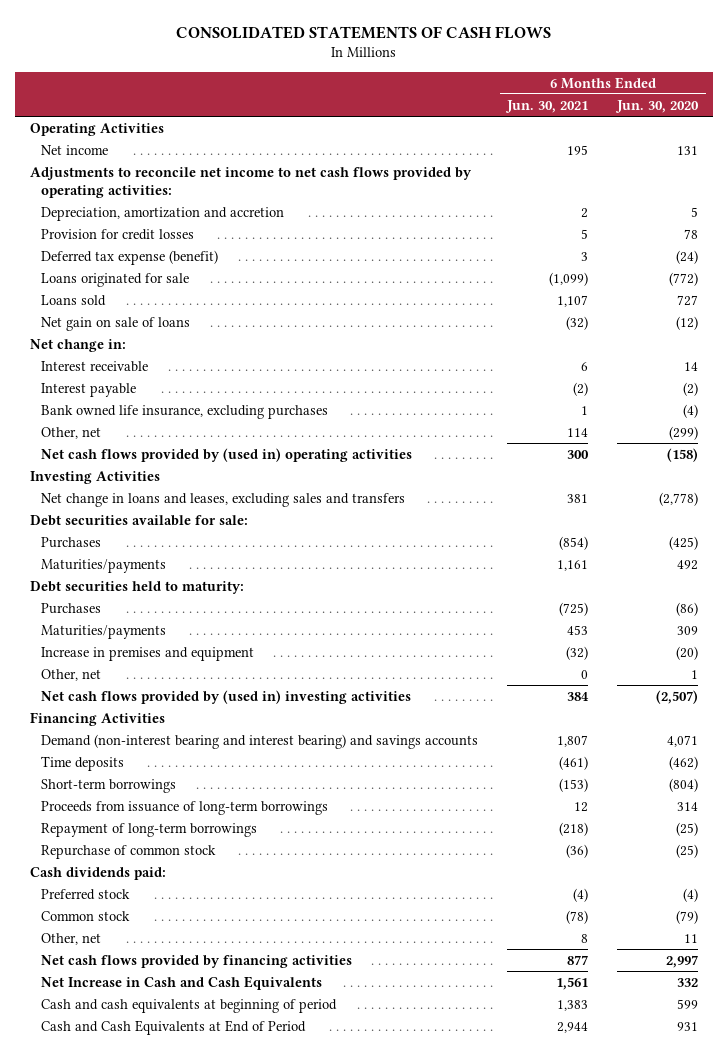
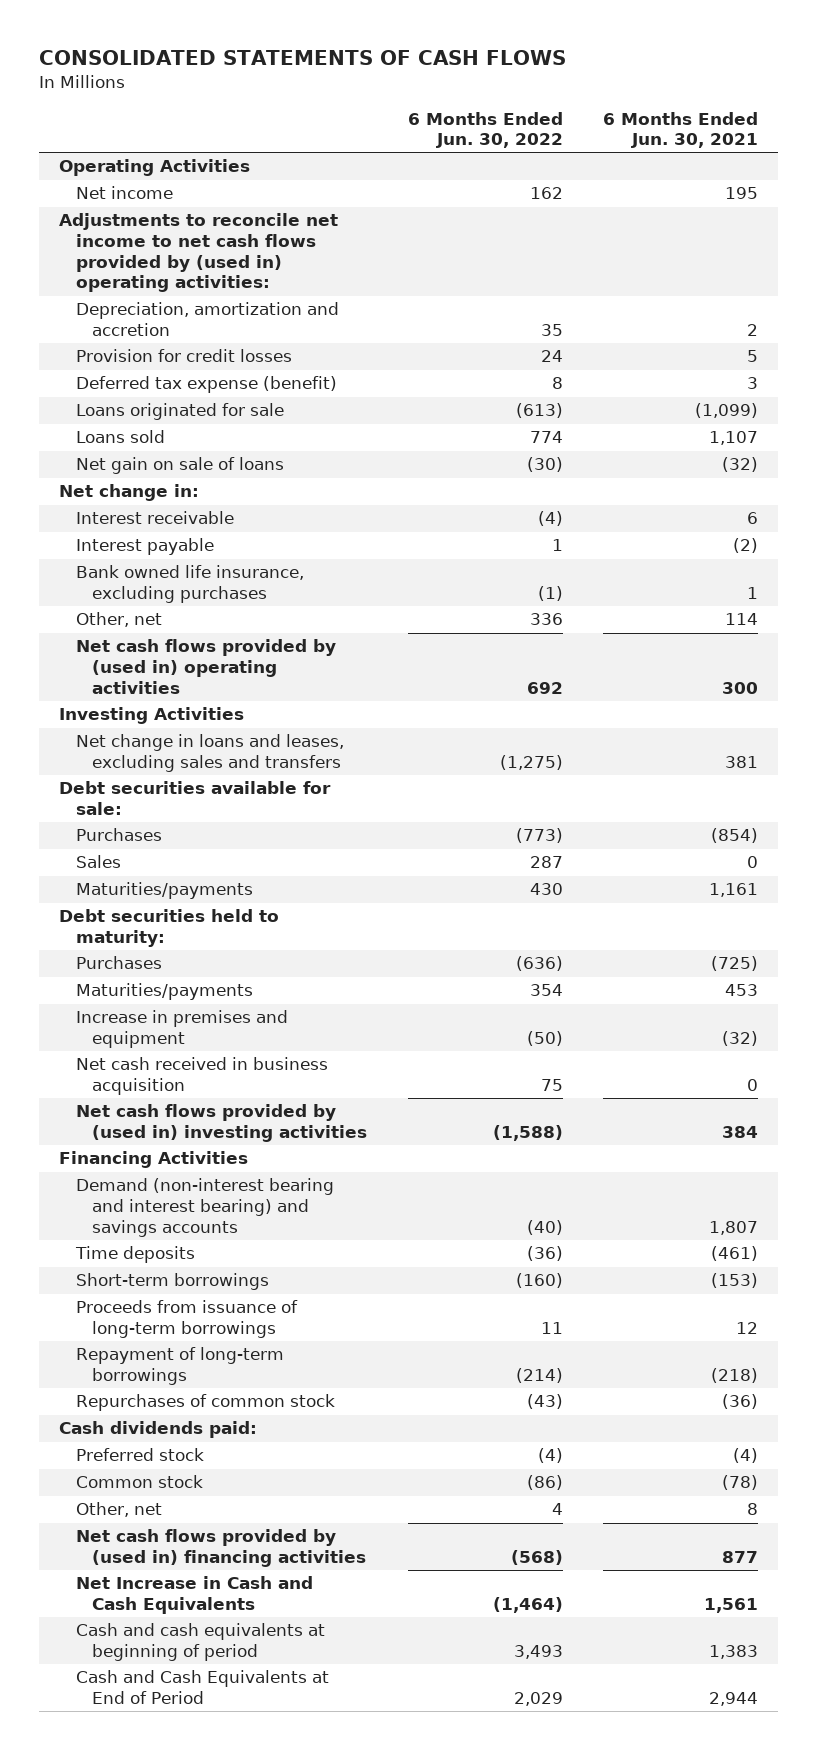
[615,99,700,113] Jun. 30, 2020 -> none
none -> [407,111,563,149] 6 Months Ended Jun. 30, 2022
[29,166,472,198] Adjustments to reconcile net income to net cash flows provided by operating activities: -> [59,213,339,293] Adjustments to reconcile net income to net cash flows provided by (used in) operating activities:
none -> [75,855,121,869] Sales
[41,668,102,681] Other, net -> none
none -> [75,1057,328,1096] Net cash received in business acquisition
[41,844,217,859] Repurchase of common stock -> [75,1394,335,1412] Repurchases of common stock
[41,954,353,968] Net cash flows provided by financing activities -> [75,1529,367,1568] Net cash flows provided by (used in) financing activities

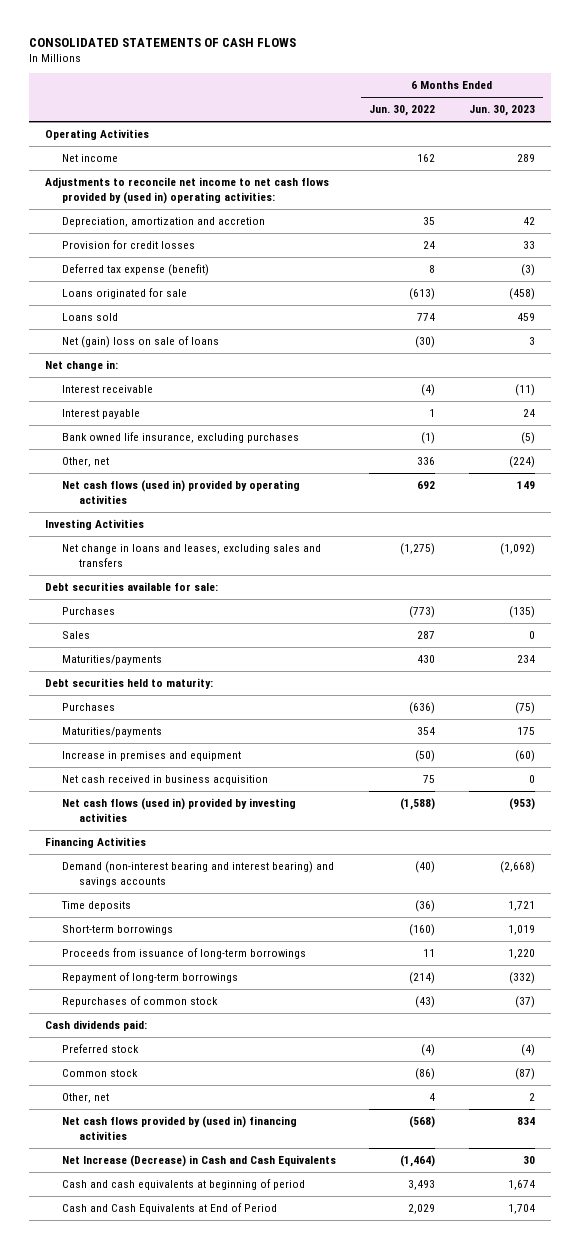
[603,111,759,149] 6 Months Ended Jun. 30, 2021 -> none
none -> [468,105,535,117] Jun. 30, 2023
[75,457,284,475] Net gain on sale of loans -> [62,335,220,348] Net (gain) loss on sale of loans
[75,639,336,694] Net cash flows provided by (used in) operating activities -> [62,479,301,504] Net cash flows (used in) provided by operating activities
[75,1104,368,1143] Net cash flows provided by (used in) investing activities -> [62,797,297,822] Net cash flows (used in) provided by investing activities
[75,1576,313,1615] Net Increase in Cash and Cash Equivalents -> [62,1154,337,1167] Net Increase (Decrease) in Cash and Cash Equivalents

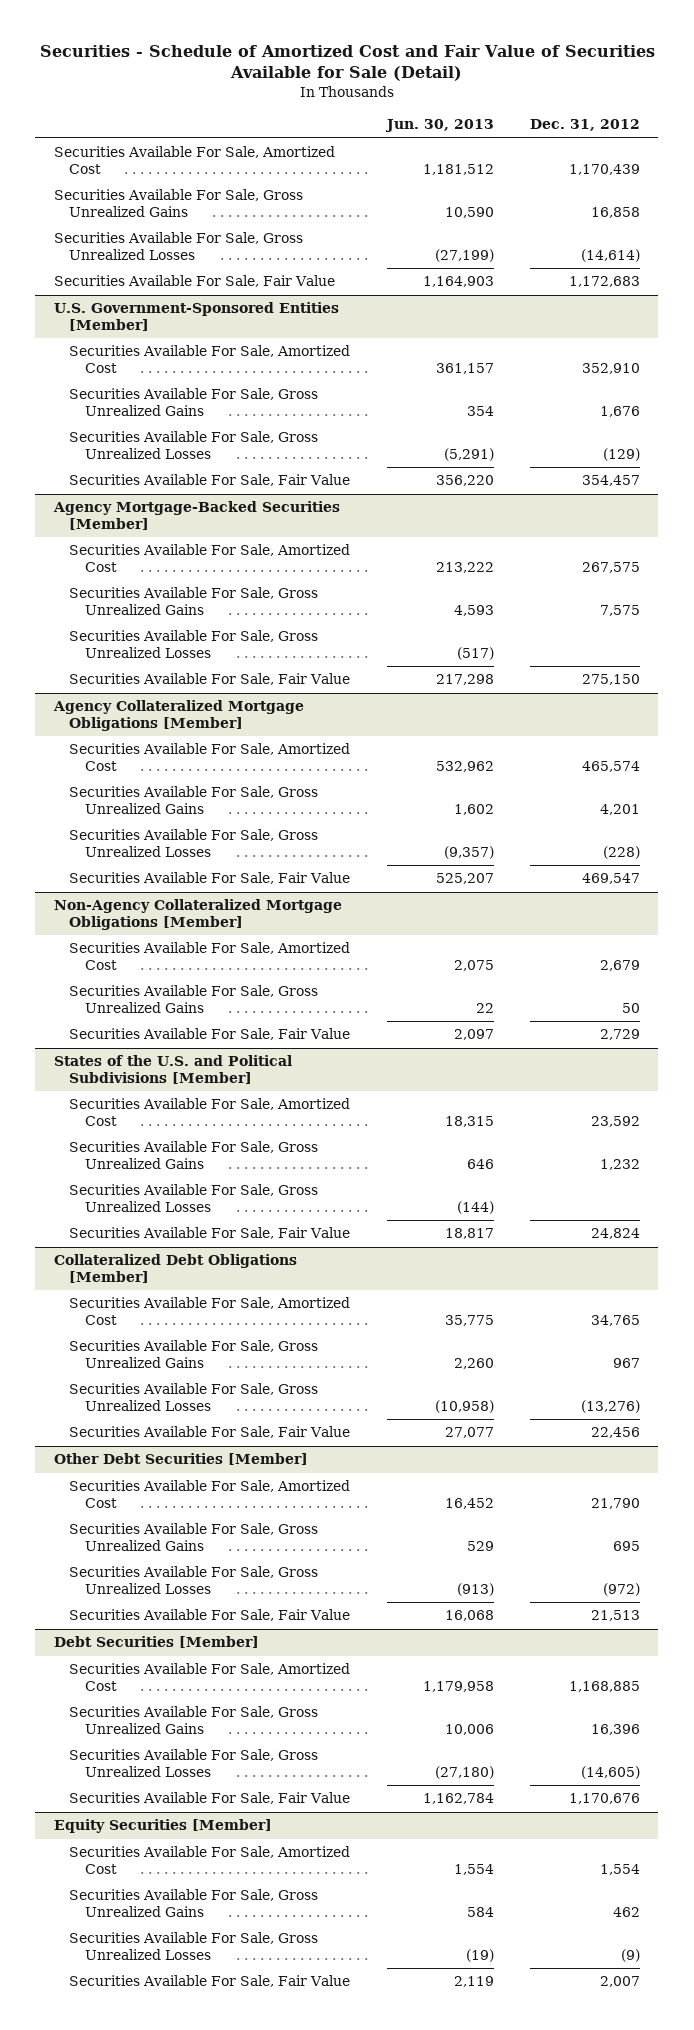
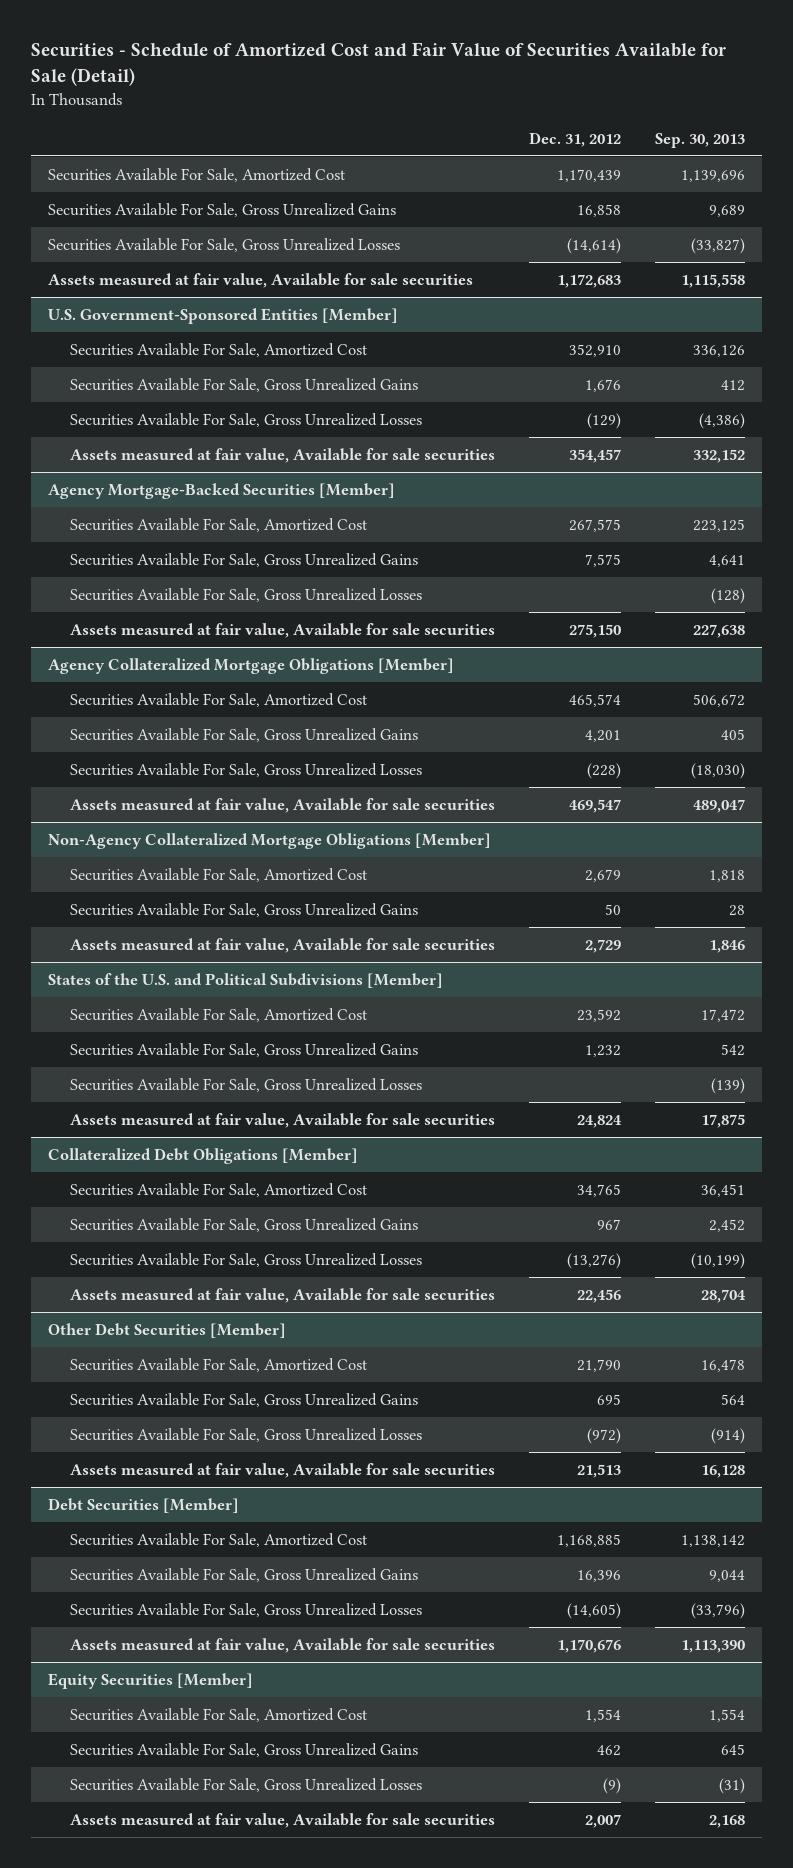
[384,119,494,133] Jun. 30, 2013 -> none
none -> [655,132,746,148] Sep. 30, 2013
[53,275,335,288] Securities Available For Sale, Fair Value -> [47,272,473,288] Assets measured at fair value, Available for sale securities
[69,474,351,487] Securities Available For Sale, Fair Value -> [70,447,496,463] Assets measured at fair value, Available for sale securities
[69,673,351,686] Securities Available For Sale, Fair Value -> [70,622,496,638] Assets measured at fair value, Available for sale securities
[69,872,351,885] Securities Available For Sale, Fair Value -> [70,797,496,813] Assets measured at fair value, Available for sale securities
[69,1028,351,1041] Securities Available For Sale, Fair Value -> [70,937,496,953] Assets measured at fair value, Available for sale securities
[69,1227,351,1240] Securities Available For Sale, Fair Value -> [70,1112,496,1128] Assets measured at fair value, Available for sale securities
[69,1426,351,1439] Securities Available For Sale, Fair Value -> [70,1287,496,1303] Assets measured at fair value, Available for sale securities
[69,1609,351,1622] Securities Available For Sale, Fair Value -> [70,1462,496,1478] Assets measured at fair value, Available for sale securities
[69,1792,351,1805] Securities Available For Sale, Fair Value -> [70,1637,496,1653] Assets measured at fair value, Available for sale securities
[69,1975,351,1988] Securities Available For Sale, Fair Value -> [70,1812,496,1828] Assets measured at fair value, Available for sale securities

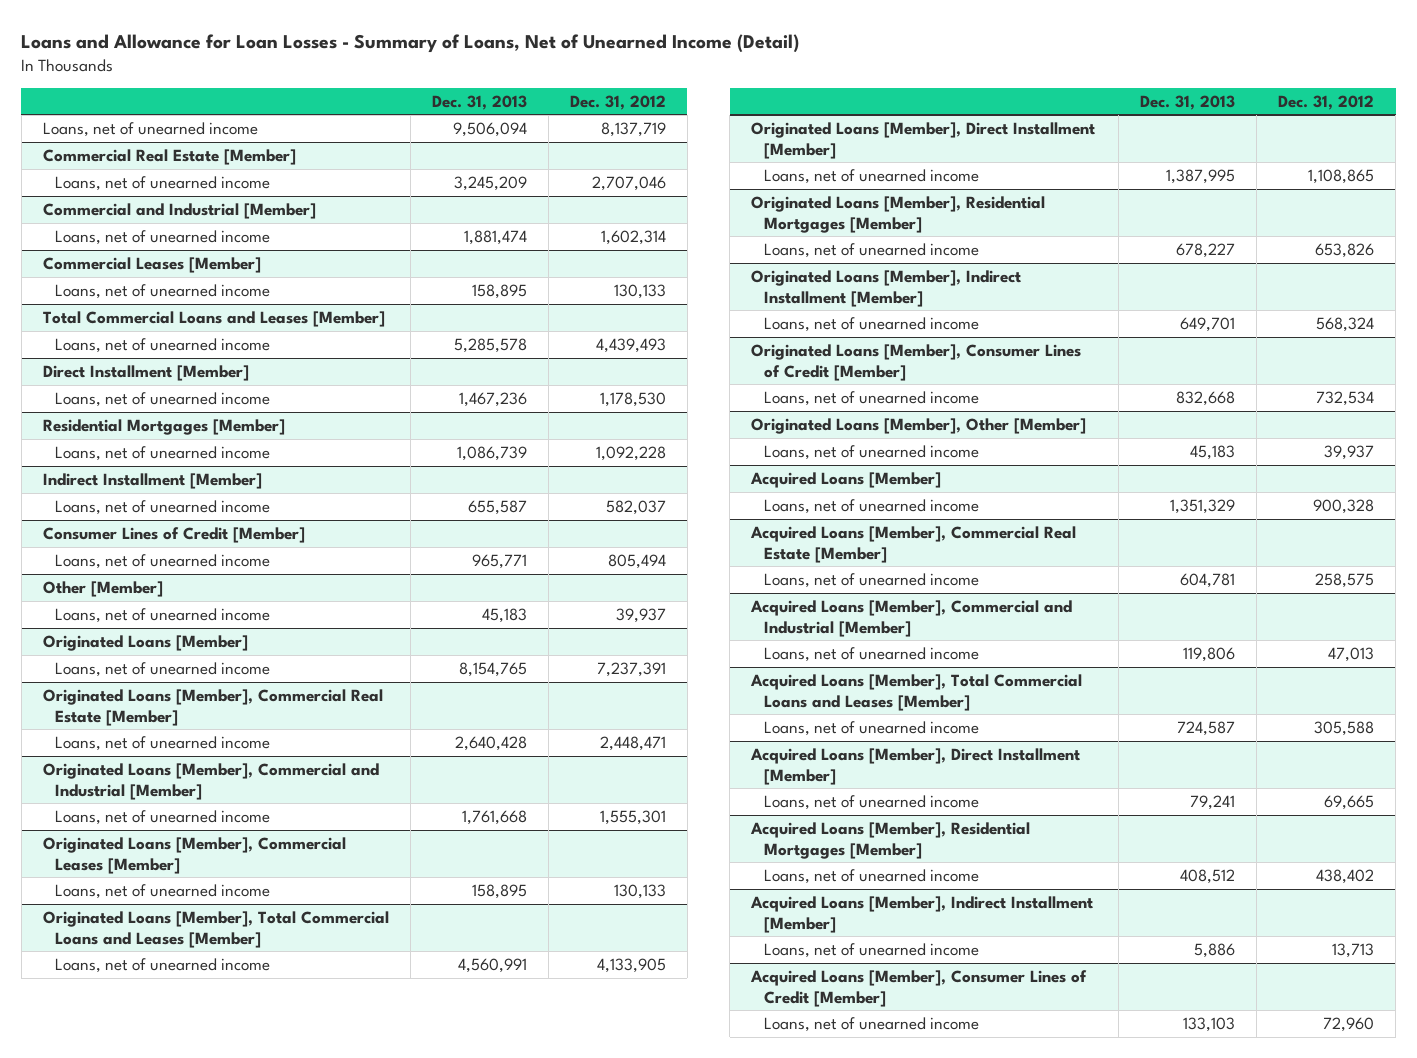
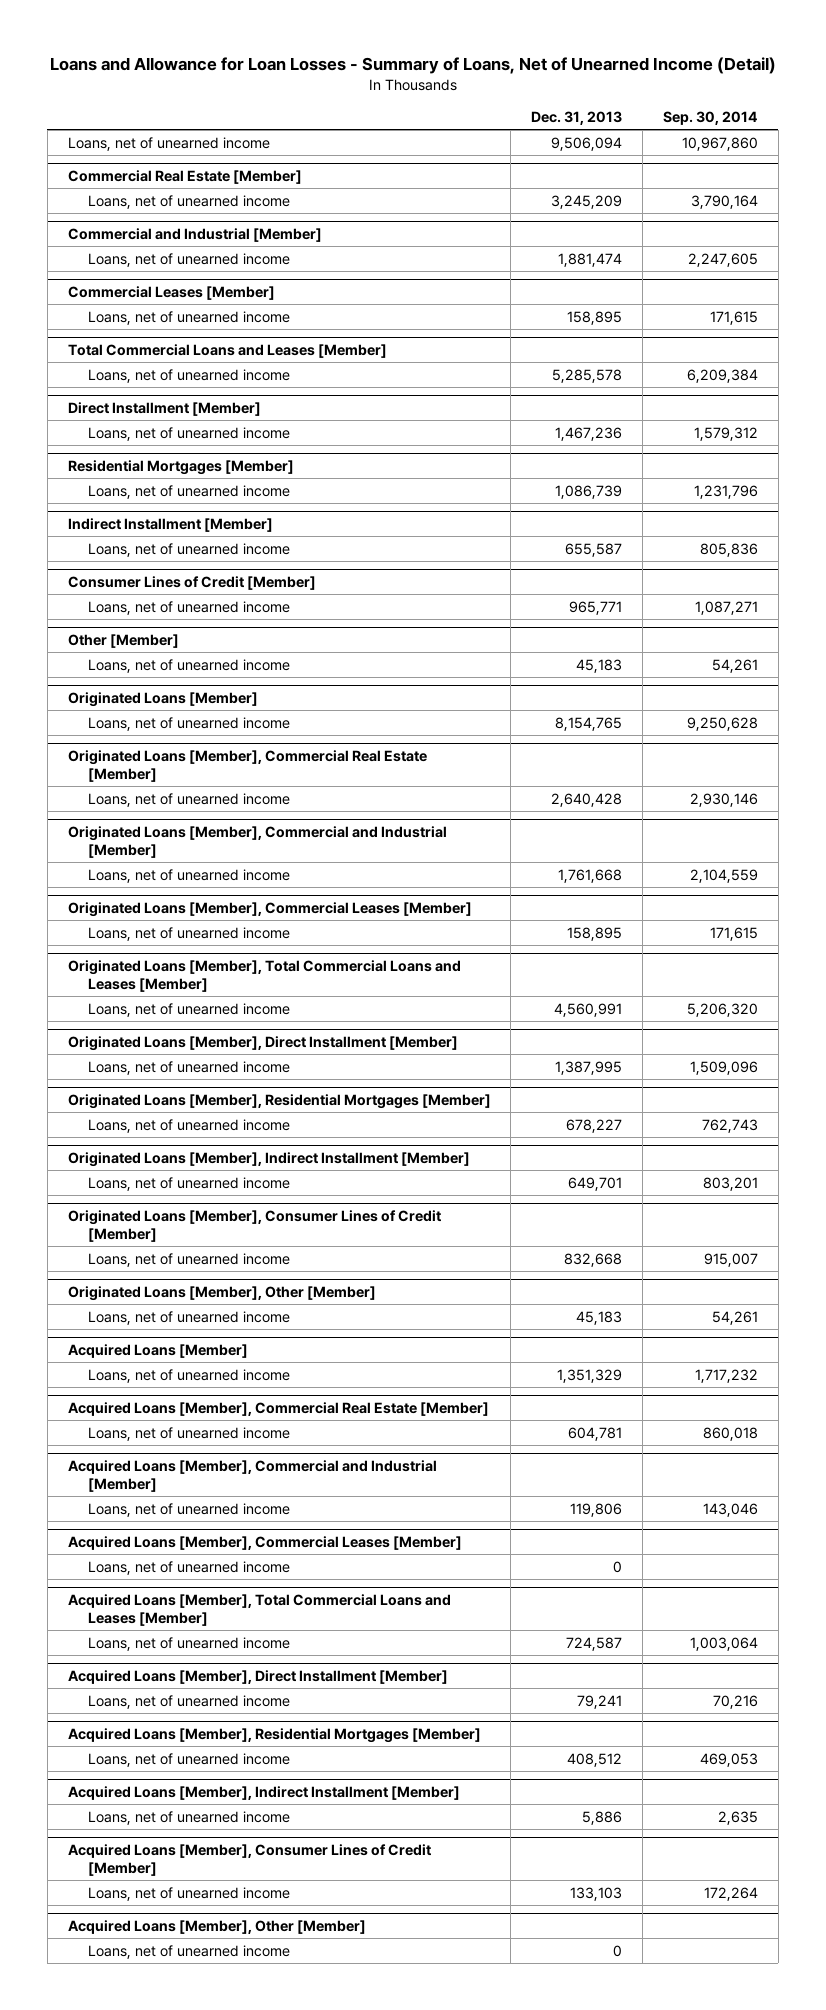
[569,94,666,110] Dec. 31, 2012 -> none
none -> [662,111,758,126] Sep. 30, 2014
none -> [67,1536,462,1551] Acquired Loans [Member], Commercial Leases [Member]
none -> [88,1560,291,1575] Loans, net of unearned income
none -> [67,1920,366,1935] Acquired Loans [Member], Other [Member]
none -> [88,1944,291,1959] Loans, net of unearned income

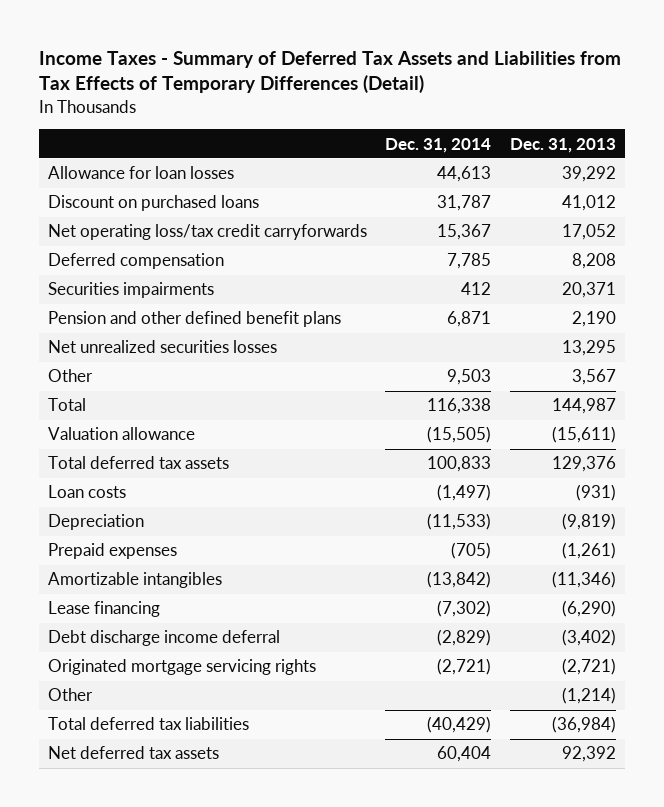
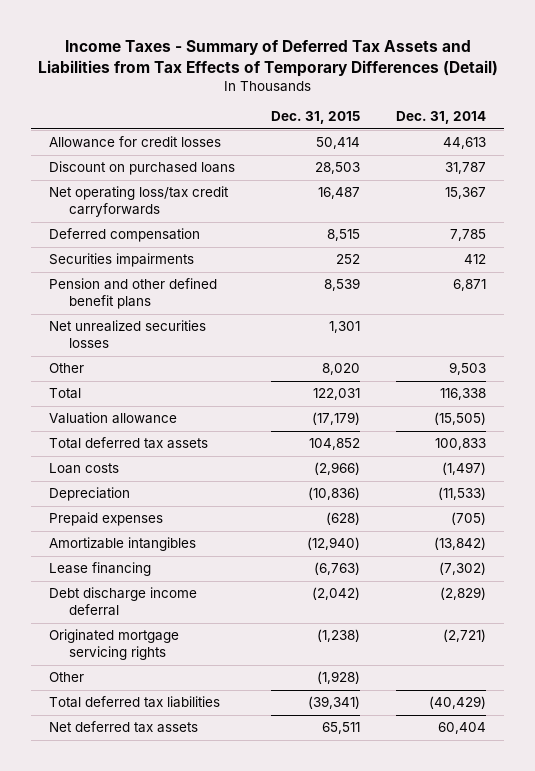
[509,137,616,153] Dec. 31, 2013 -> none
none -> [271,111,361,125] Dec. 31, 2015
[48,166,235,180] Allowance for loan losses -> [49,136,222,149] Allowance for credit losses

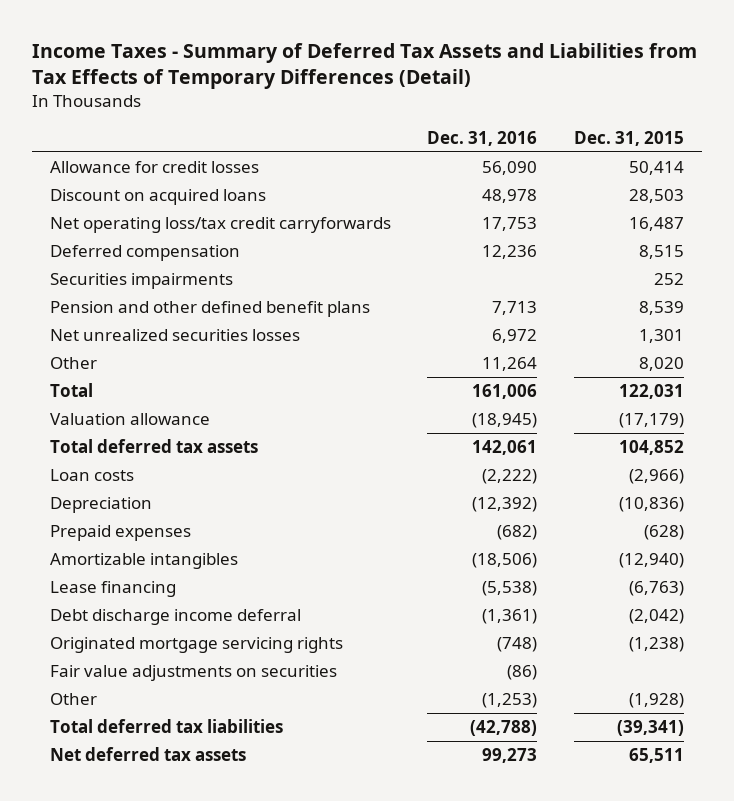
[396,111,487,125] Dec. 31, 2014 -> none
none -> [427,130,538,146] Dec. 31, 2016
[49,161,236,176] Discount on purchased loans -> [49,189,266,206] Discount on acquired loans
none -> [49,665,337,682] Fair value adjustments on securities

